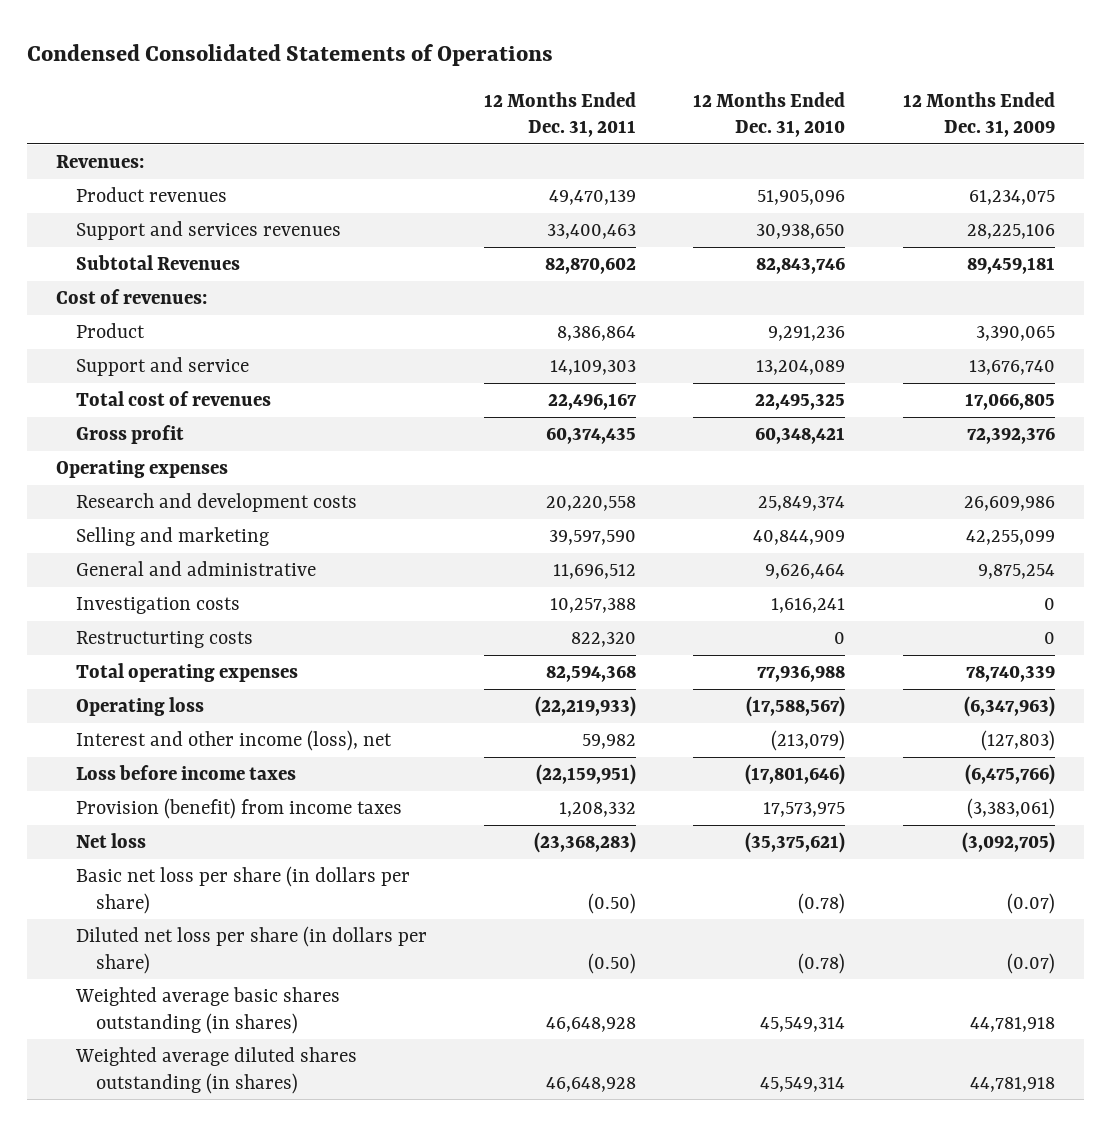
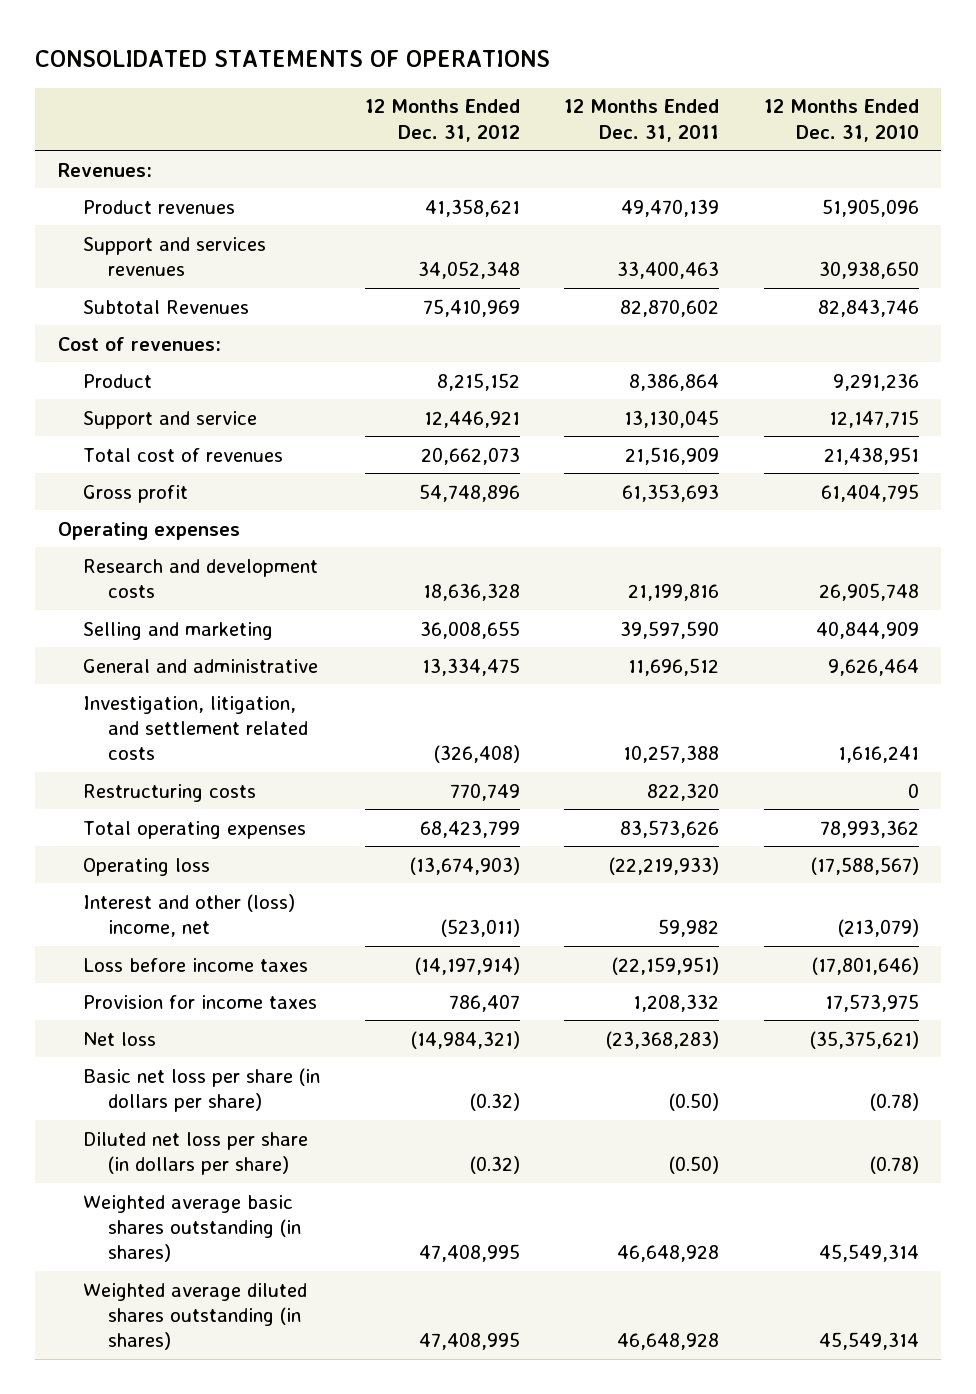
[26,44,553,67] Condensed Consolidated Statements of Operations -> [35,50,551,68] CONSOLIDATED STATEMENTS OF OPERATIONS
[902,91,1055,138] 12 Months Ended Dec. 31, 2009 -> none
none -> [364,99,520,142] 12 Months Ended Dec. 31, 2012
[550,360,637,376] 14,109,303 -> [624,409,720,428] 13,130,045
[756,360,846,376] 13,204,089 -> [828,409,919,428] 12,147,715
[548,393,638,411] 22,496,167 -> [625,446,720,465] 21,516,909
[755,393,846,411] 22,495,325 -> [823,446,919,465] 21,438,951
[546,427,637,445] 60,374,435 -> [622,483,720,502] 61,353,693
[755,427,846,445] 60,348,421 -> [820,483,919,502] 61,404,795
[546,496,637,512] 20,220,558 -> [628,584,720,602] 21,199,816
[758,496,846,512] 25,849,374 -> [818,583,919,602] 26,905,748
[75,597,240,615] Investigation costs -> [82,695,309,761] Investigation, litigation, and settlement related costs
[75,631,253,649] Restructurting costs -> [82,783,256,802] Restructuring costs
[546,665,637,683] 82,594,368 -> [620,819,720,838] 83,573,626
[757,665,846,683] 77,936,988 -> [819,819,919,838] 78,993,362
[75,730,392,752] Interest and other income (loss), net -> [82,893,295,938] Interest and other (loss) income, net
[75,798,402,820] Provision (benefit) from income taxes -> [82,994,317,1009] Provision for income taxes

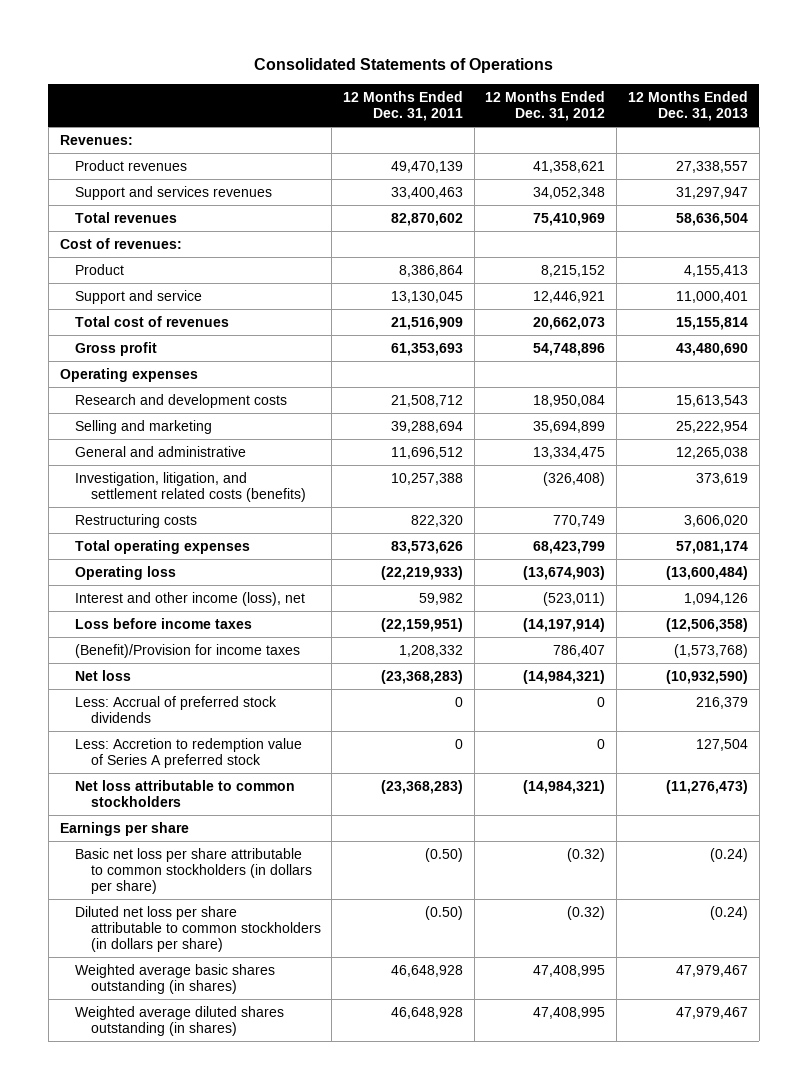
[35,50,551,68] CONSOLIDATED STATEMENTS OF OPERATIONS -> [253,58,553,74] Consolidated Statements of Operations
[763,99,919,142] 12 Months Ended Dec. 31, 2010 -> none
none -> [627,90,748,122] 12 Months Ended Dec. 31, 2013
[82,299,249,314] Subtotal Revenues -> [75,211,178,223] Total revenues
[422,583,520,602] 18,636,328 -> [533,394,606,407] 18,950,084
[628,584,720,602] 21,199,816 -> [391,394,464,407] 21,508,712
[419,620,520,639] 36,008,655 -> [533,420,606,433] 35,694,899
[620,620,720,639] 39,597,590 -> [391,420,464,433] 39,288,694
[82,695,309,761] Investigation, litigation, and settlement related costs -> [75,471,306,503] Investigation, litigation, and settlement related costs (benefits)
[82,893,295,938] Interest and other (loss) income, net -> [75,591,306,606] Interest and other income (loss), net
[82,994,317,1009] Provision for income taxes -> [75,643,301,658] (Benefit)/Provision for income taxes
none -> [75,695,278,724] Less: Accrual of preferred stock dividends
none -> [75,737,303,769] Less: Accretion to redemption value of Series A preferred stock
none -> [75,779,296,808] Net loss attributable to common stockholders
none -> [59,821,189,836] Earnings per share
[82,1067,320,1113] Basic net loss per share (in dollars per share) -> [75,847,312,895] Basic net loss per share attributable to common stockholders (in dollars per share)
[82,1131,308,1176] Diluted net loss per share (in dollars per share) -> [75,905,321,953] Diluted net loss per share attributable to common stockholders (in dollars per share)

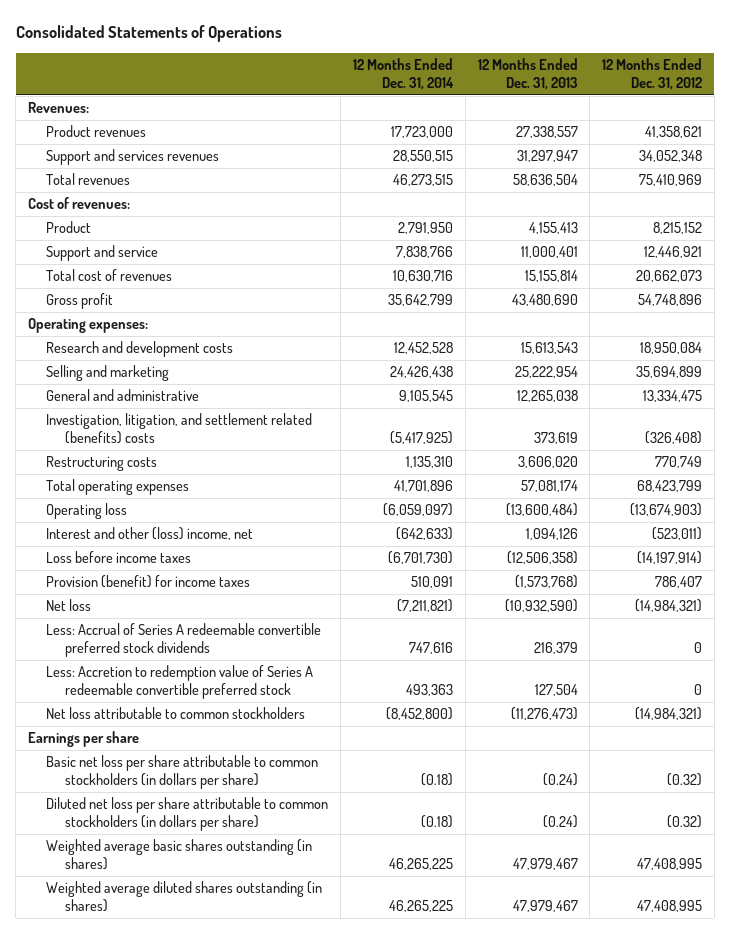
[343,90,464,122] 12 Months Ended Dec. 31, 2011 -> none
none -> [352,57,454,90] 12 Months Ended Dec. 31, 2014
[59,367,198,382] Operating expenses -> [27,318,148,334] Operating expenses:
[75,471,306,503] Investigation, litigation, and settlement related costs (benefits) -> [46,413,313,445] Investigation, litigation, and settlement related (benefits) costs
[75,591,306,606] Interest and other income (loss), net -> [46,527,254,541] Interest and other (loss) income, net
[75,643,301,658] (Benefit)/Provision for income taxes -> [46,575,251,589] Provision (benefit) for income taxes
[75,695,278,724] Less: Accrual of preferred stock dividends -> [46,623,322,658] Less: Accrual of Series A redeemable convertible preferred stock dividends
[75,737,303,769] Less: Accretion to redemption value of Series A preferred stock -> [46,665,314,700] Less: Accretion to redemption value of Series A redeemable convertible preferred stock

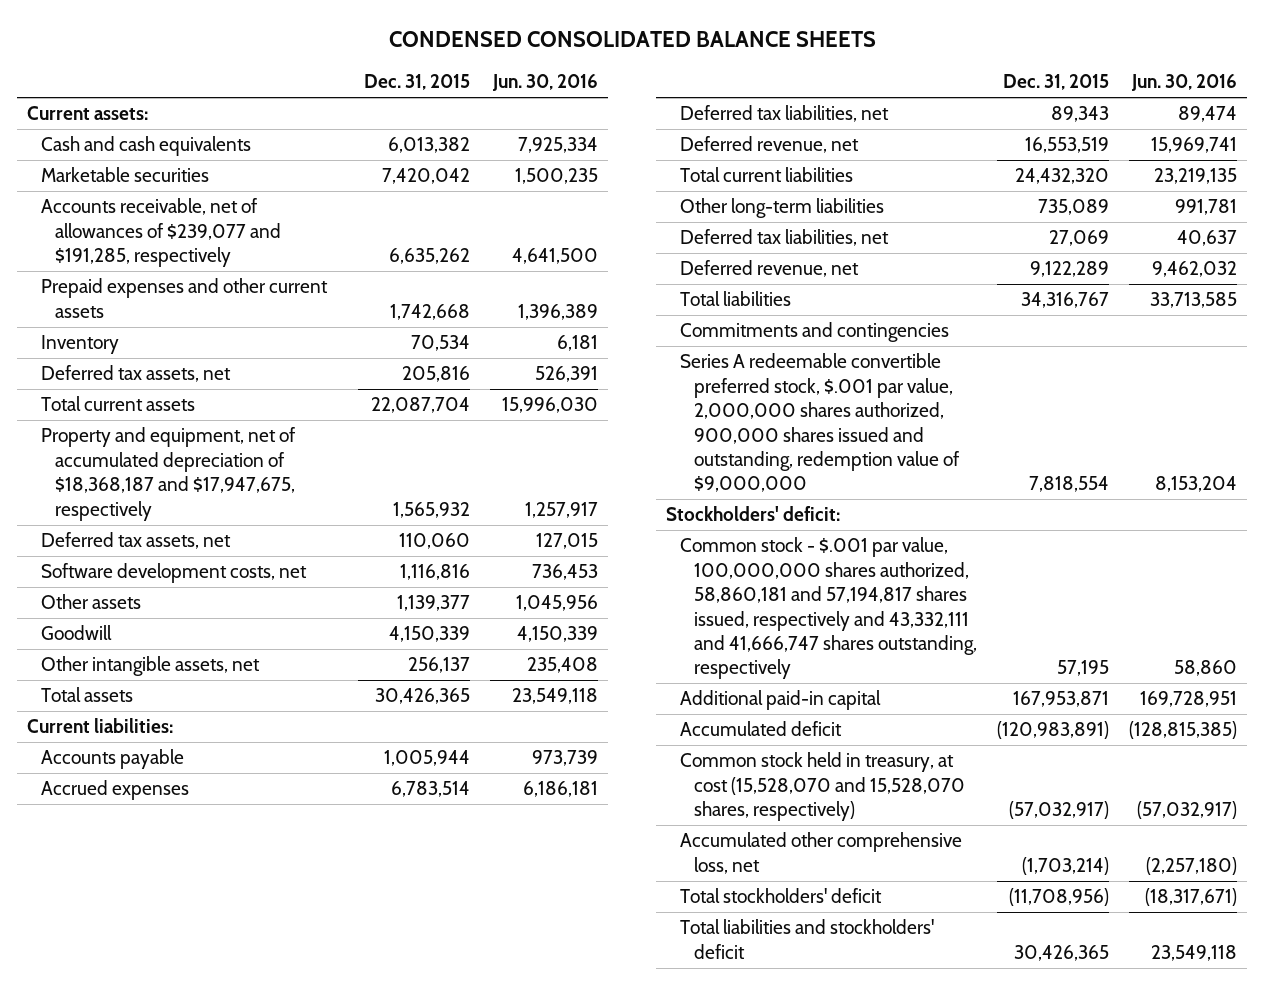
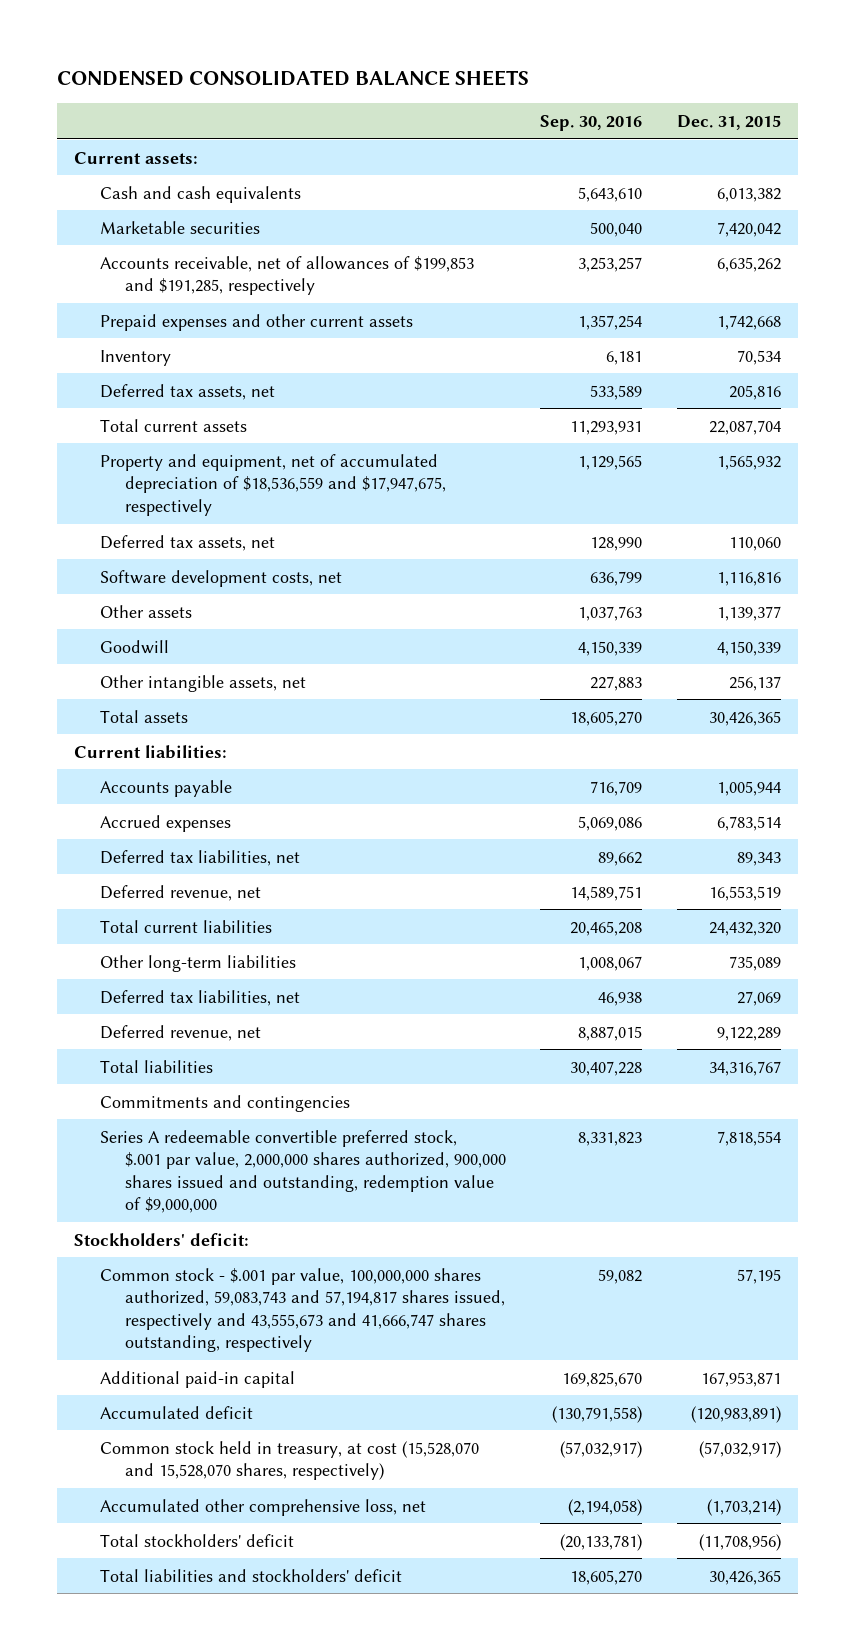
[492,74,599,92] Jun. 30, 2016 -> none
none -> [540,114,643,131] Sep. 30, 2016
[41,198,282,268] Accounts receivable, net of allowances of $239,077 and $191,285, respectively -> [99,255,474,296] Accounts receivable, net of allowances of $199,853 and $191,285, respectively
[41,427,297,521] Property and equipment, net of accumulated depreciation of $18,368,187 and $17,947,675, respectively -> [99,453,446,516] Property and equipment, net of accumulated depreciation of $18,536,559 and $17,947,675, respectively
[679,537,977,680] Common stock - $.001 par value, 100,000,000 shares authorized, 58,860,181 and 57,194,817 shares issued, respectively and 43,332,111 and 41,666,747 shares outstanding, respectively -> [99,1267,505,1353] Common stock - $.001 par value, 100,000,000 shares authorized, 59,083,743 and 57,194,817 shares issued, respectively and 43,555,673 and 41,666,747 shares outstanding, respectively

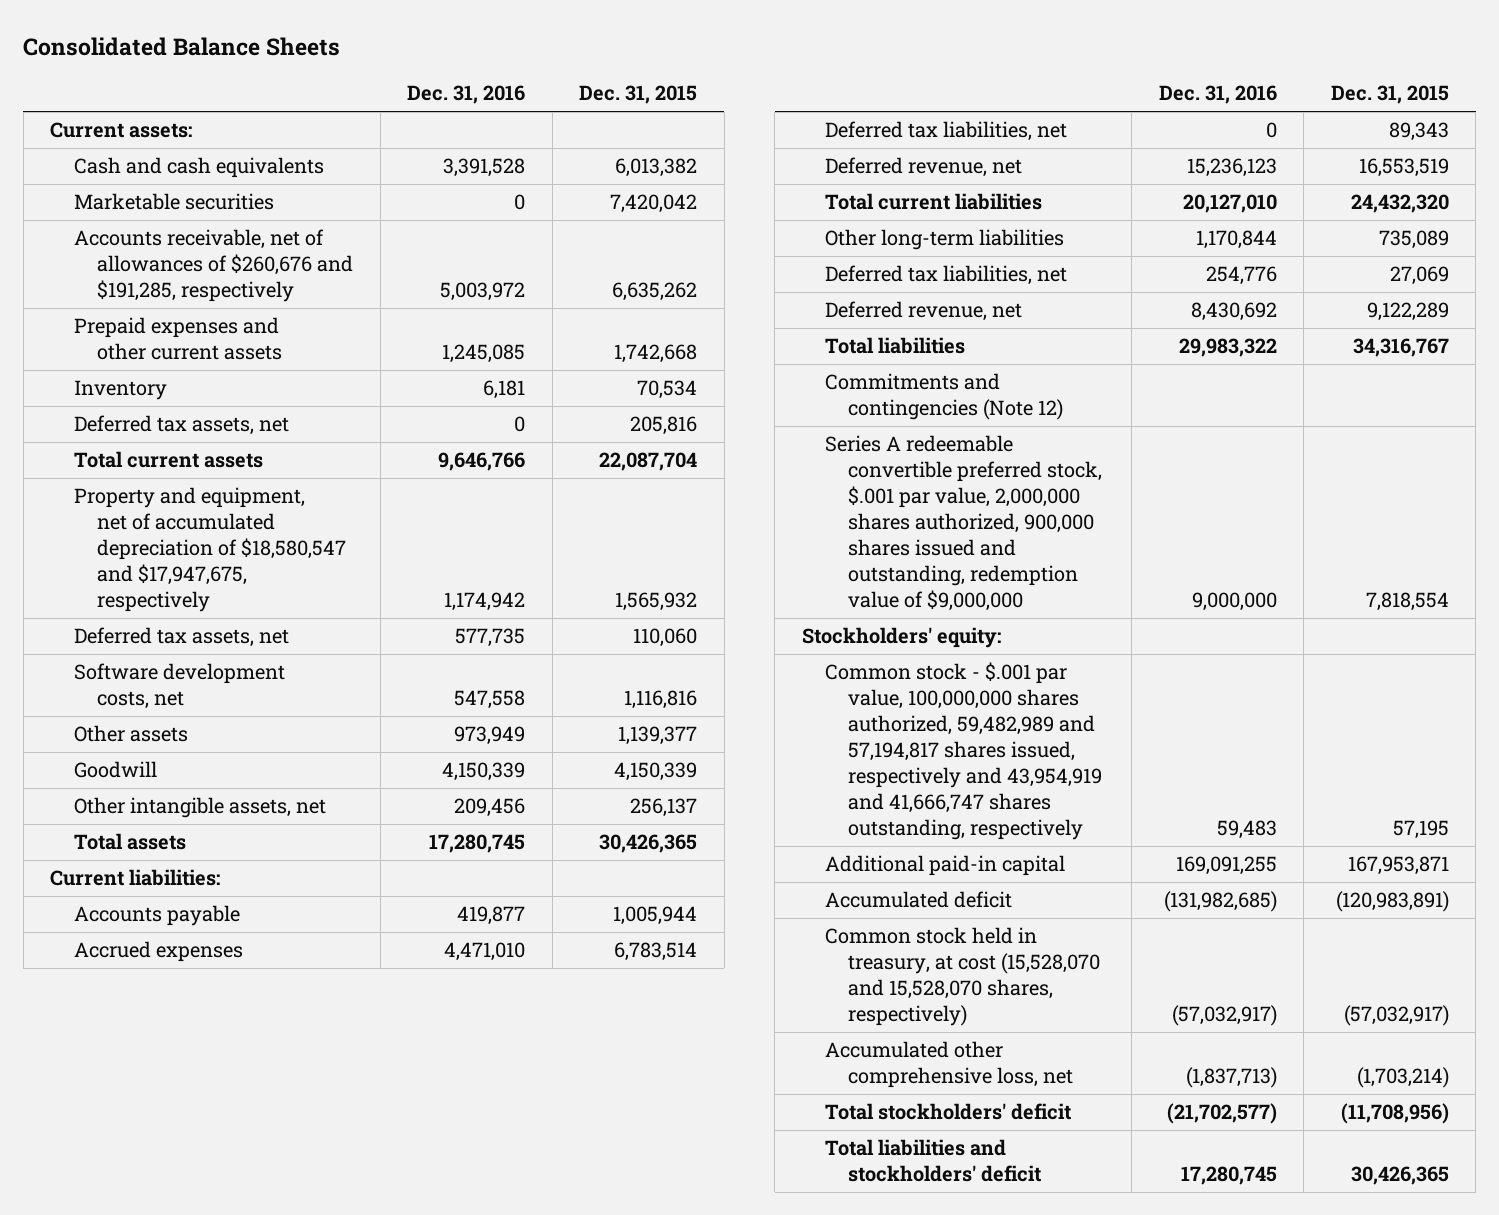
[57,70,530,87] CONDENSED CONSOLIDATED BALANCE SHEETS -> [23,36,341,56] Consolidated Balance Sheets
[540,114,643,131] Sep. 30, 2016 -> none
none -> [407,85,526,105] Dec. 31, 2016
[99,255,474,296] Accounts receivable, net of allowances of $199,853 and $191,285, respectively -> [73,229,354,303] Accounts receivable, net of allowances of $260,676 and $191,285, respectively
[99,453,446,516] Property and equipment, net of accumulated depreciation of $18,536,559 and $17,947,675, respectively -> [73,487,347,613] Property and equipment, net of accumulated depreciation of $18,580,547 and $17,947,675, respectively
[99,1094,350,1112] Commitments and contingencies -> [825,373,1064,421] Commitments and contingencies (Note 12)
[74,1232,250,1246] Stockholders' deficit: -> [801,627,1001,649] Stockholders' equity:
[99,1267,505,1353] Common stock - $.001 par value, 100,000,000 shares authorized, 59,083,743 and 57,194,817 shares issued, respectively and 43,555,673 and 41,666,747 shares outstanding, respectively -> [825,662,1103,841] Common stock - $.001 par value, 100,000,000 shares authorized, 59,482,989 and 57,194,817 shares issued, respectively and 43,954,919 and 41,666,747 shares outstanding, respectively

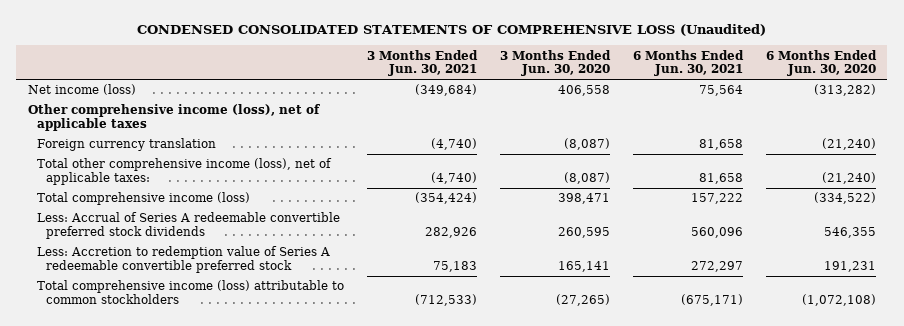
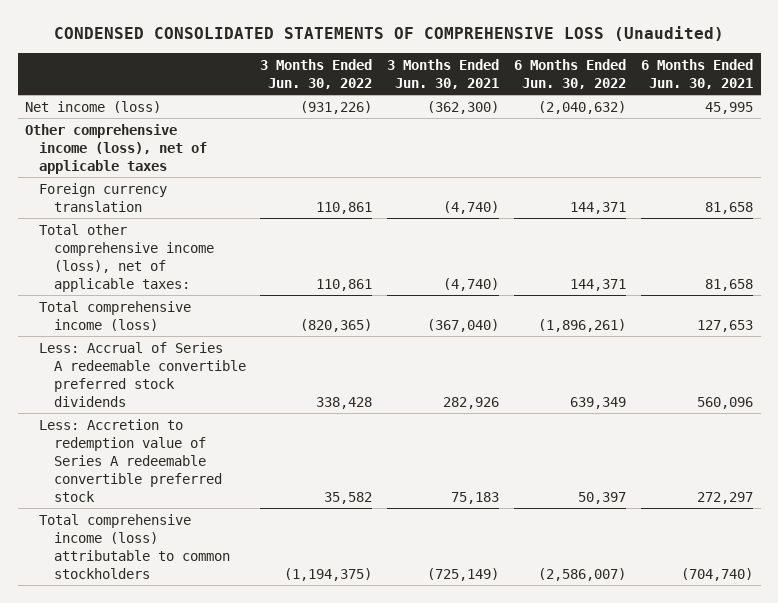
[500,49,612,77] 3 Months Ended Jun. 30, 2020 -> none
[765,49,877,77] 6 Months Ended Jun. 30, 2020 -> none
none -> [260,58,373,89] 3 Months Ended Jun. 30, 2022
none -> [514,58,627,89] 6 Months Ended Jun. 30, 2022
[415,84,478,97] (349,684) -> [427,100,500,114] (362,300)
[698,85,743,97] 75,564 -> [705,101,754,114] 45,995
[415,192,478,205] (354,424) -> [427,318,500,332] (367,040)
[690,193,743,205] 157,222 -> [697,319,754,332] 127,653
[415,293,478,306] (712,533) -> [427,567,500,581] (725,149)
[680,293,743,306] (675,171) -> [681,567,754,581] (704,740)

